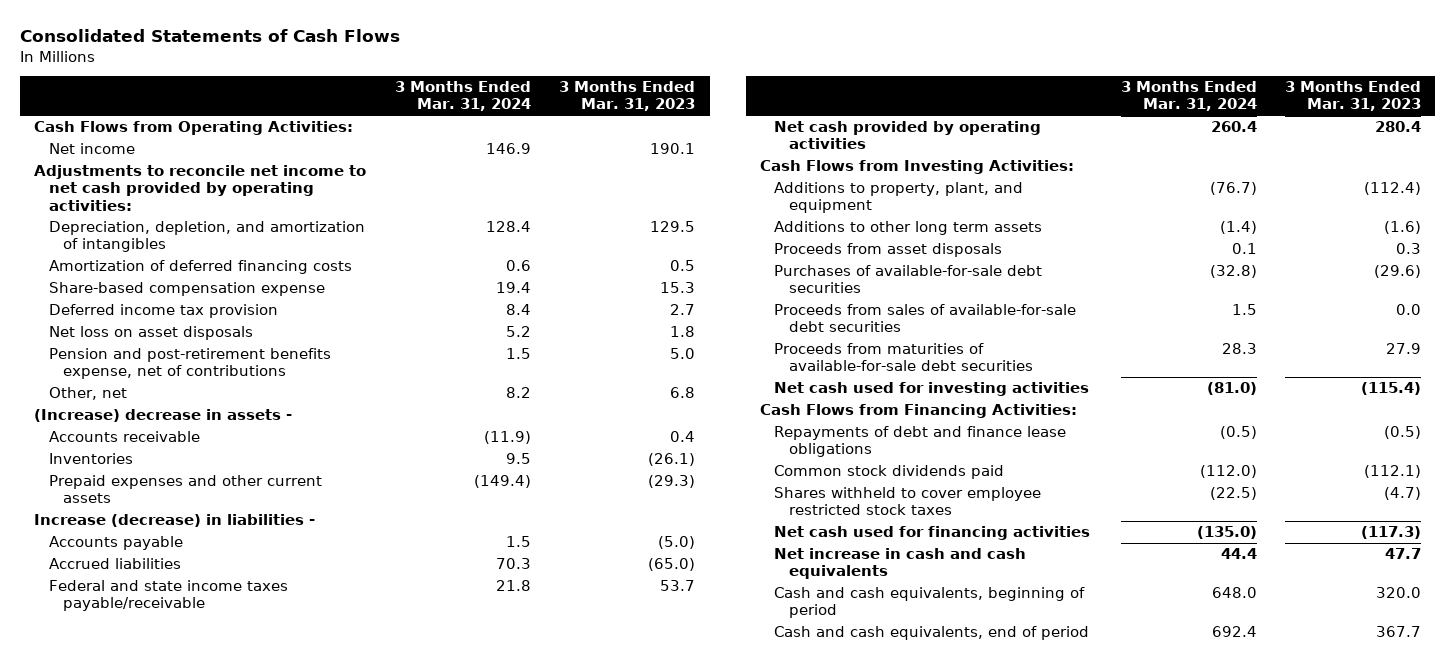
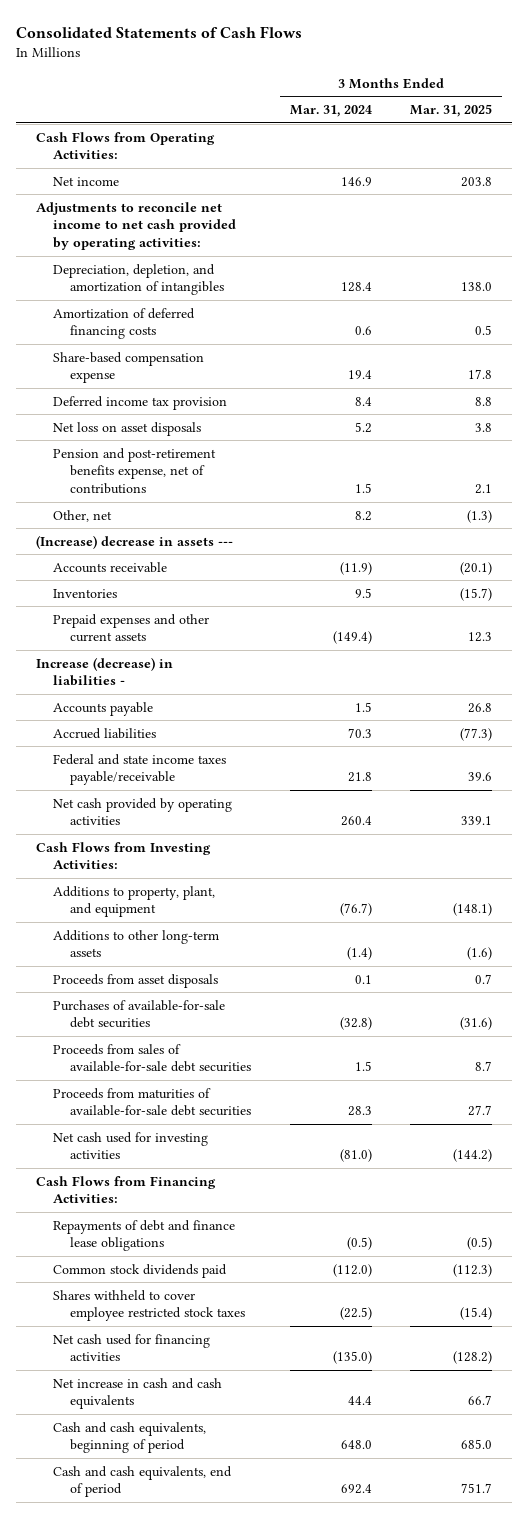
[559,81,696,112] 3 Months Ended Mar. 31, 2023 -> none
none -> [410,104,493,118] Mar. 31, 2025
[34,409,293,423] (Increase) decrease in assets - -> [35,534,233,549] (Increase) decrease in assets ---
[774,221,1043,236] Additions to other long term assets -> [52,929,219,958] Additions to other long-term assets

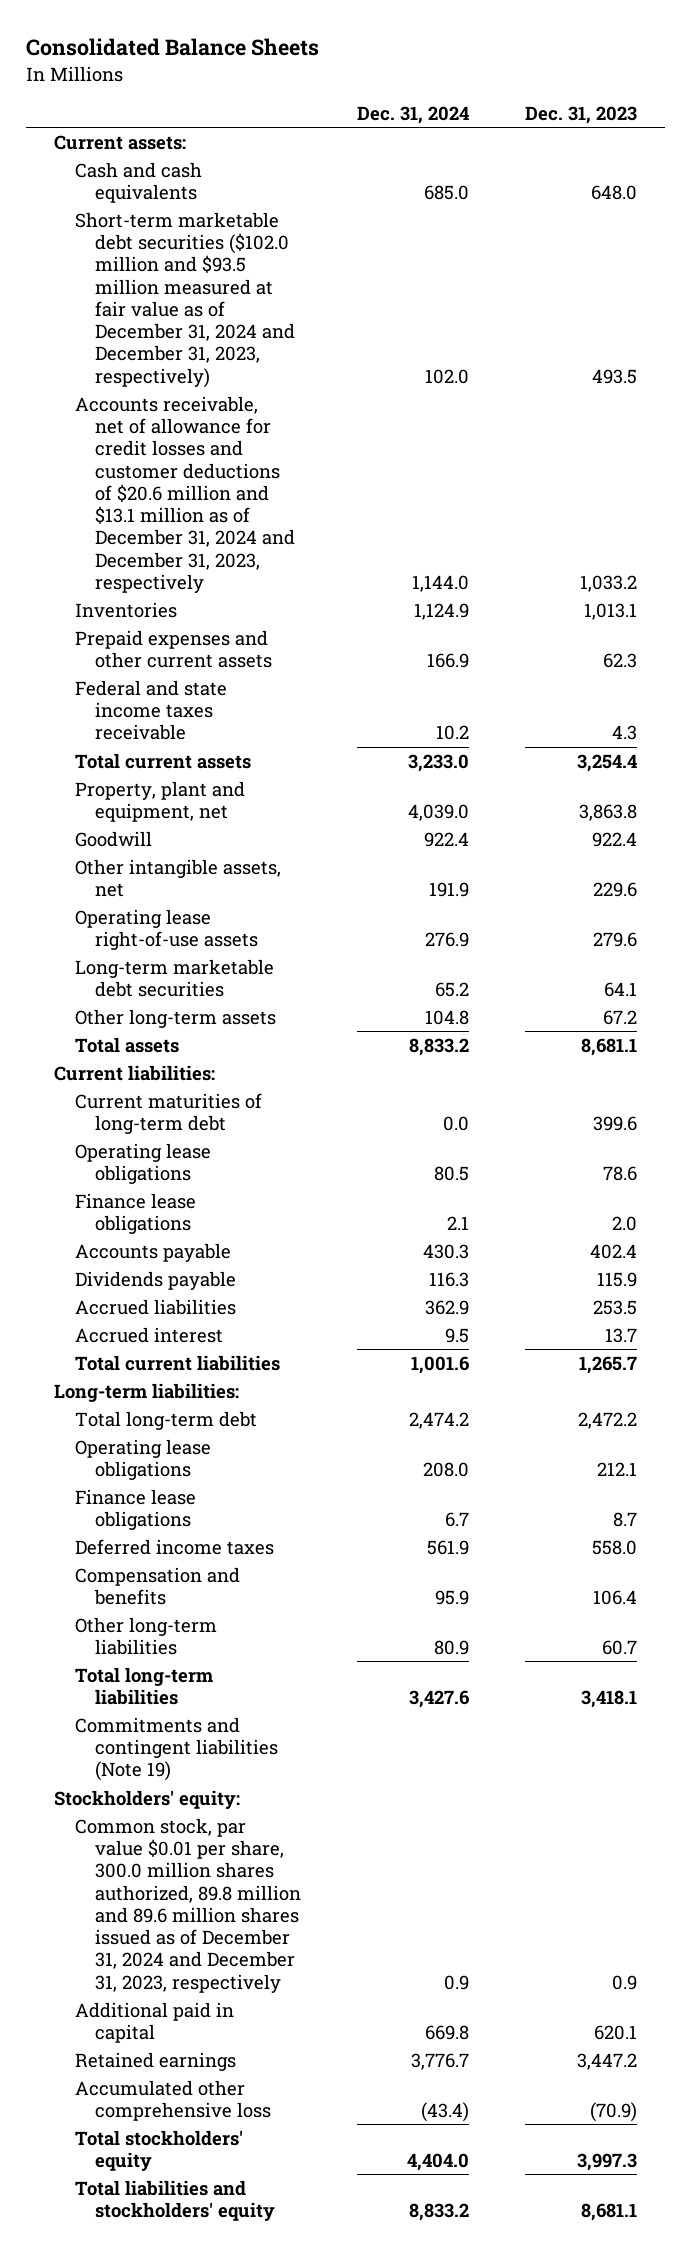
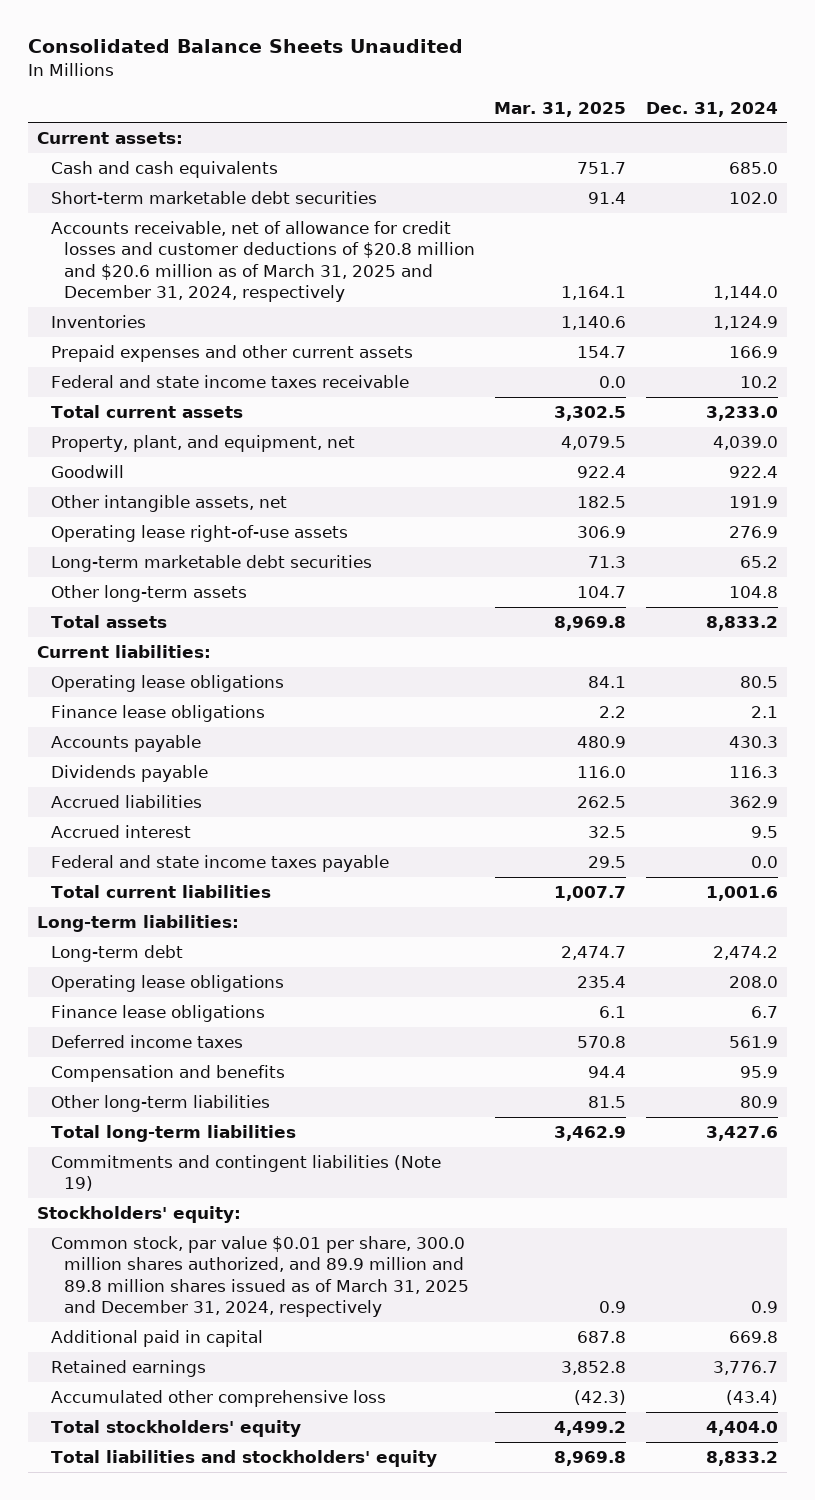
[26,38,320,57] Consolidated Balance Sheets -> [27,39,463,54] Consolidated Balance Sheets Unaudited
[525,105,638,124] Dec. 31, 2023 -> none
none -> [494,101,627,117] Mar. 31, 2025
[74,211,296,388] Short-term marketable debt securities ($102.0 million and $93.5 million measured at fair value as of December 31, 2024 and December 31, 2023, respectively) -> [50,191,377,205] Short-term marketable debt securities
[74,395,296,593] Accounts receivable, net of allowance for credit losses and customer deductions of $20.6 million and $13.1 million as of December 31, 2024 and December 31, 2023, respectively -> [50,221,476,303] Accounts receivable, net of allowance for credit losses and customer deductions of $20.8 million and $20.6 million as of March 31, 2025 and December 31, 2024, respectively
[74,780,245,823] Property, plant and equipment, net -> [50,435,355,453] Property, plant, and equipment, net
[74,1092,262,1135] Current maturities of long-term debt -> none
none -> [50,855,389,873] Federal and state income taxes payable
[74,1410,257,1430] Total long-term debt -> [50,945,183,963] Long-term debt
[74,1817,302,1993] Common stock, par value $0.01 per share, 300.0 million shares authorized, 89.8 million and 89.6 million shares issued as of December 31, 2024 and December 31, 2023, respectively -> [50,1236,470,1318] Common stock, par value $0.01 per share, 300.0 million shares authorized, and 89.9 million and 89.8 million shares issued as of March 31, 2025 and December 31, 2024, respectively

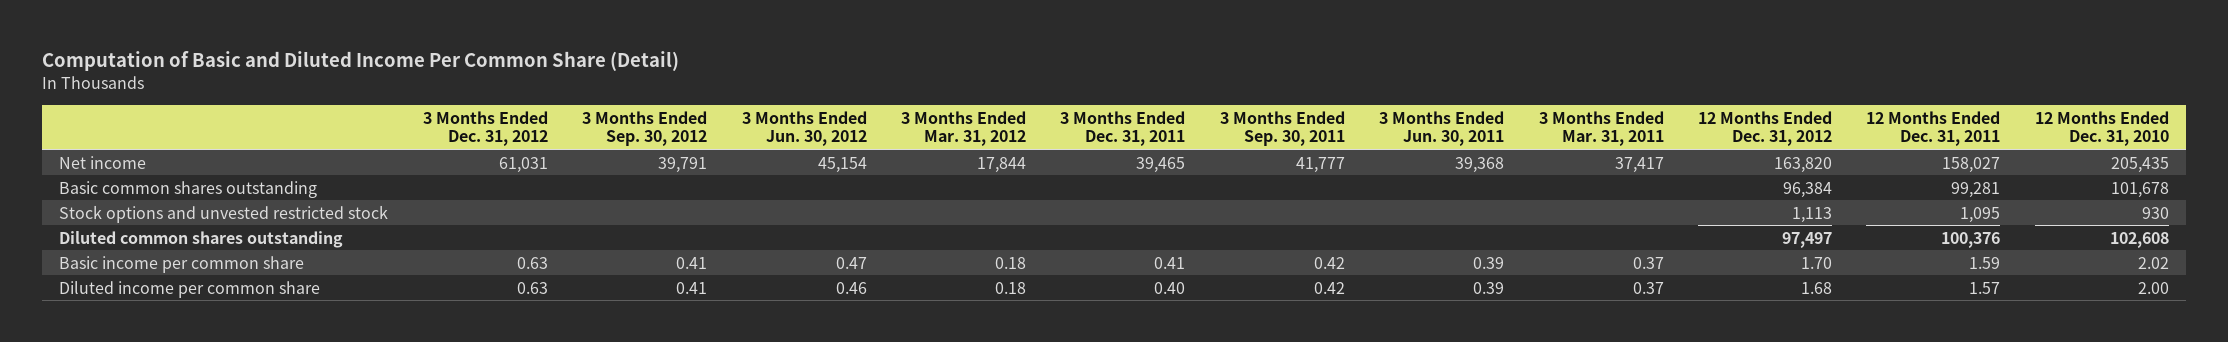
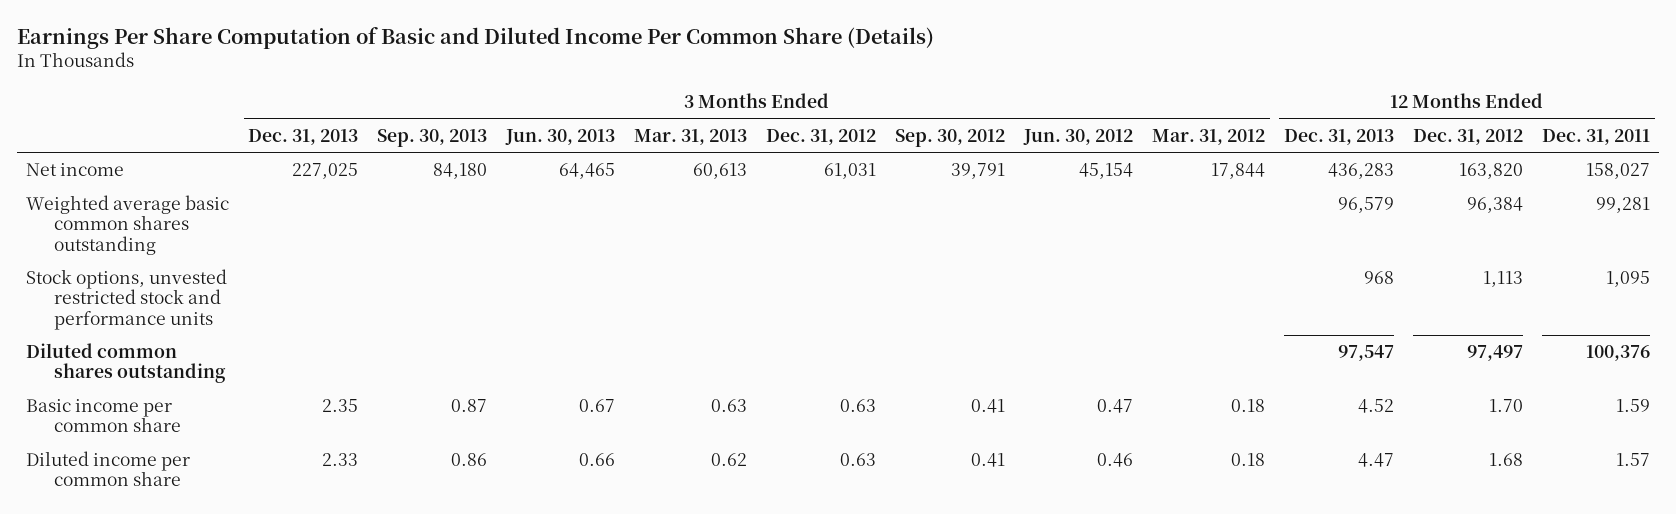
[42,51,680,72] Computation of Basic and Diluted Income Per Common Share (Detail) -> [16,26,934,49] Earnings Per Share Computation of Basic and Diluted Income Per Common Share (Details)
[1060,110,1186,147] 3 Months Ended Dec. 31, 2011 -> none
[1219,110,1345,147] 3 Months Ended Sep. 30, 2011 -> none
[1379,110,1505,147] 3 Months Ended Jun. 30, 2011 -> none
[1538,110,1664,147] 3 Months Ended Mar. 31, 2011 -> none
[2034,110,2169,147] 12 Months Ended Dec. 31, 2010 -> none
none -> [248,128,359,145] Dec. 31, 2013
none -> [377,128,488,147] Sep. 30, 2013
none -> [505,128,616,145] Jun. 30, 2013
none -> [634,128,748,145] Mar. 31, 2013
none -> [1284,128,1395,145] Dec. 31, 2013
[59,180,318,198] Basic common shares outstanding -> [26,195,230,255] Weighted average basic common shares outstanding
[59,204,389,223] Stock options and unvested restricted stock -> [26,269,228,330] Stock options, unvested restricted stock and performance units

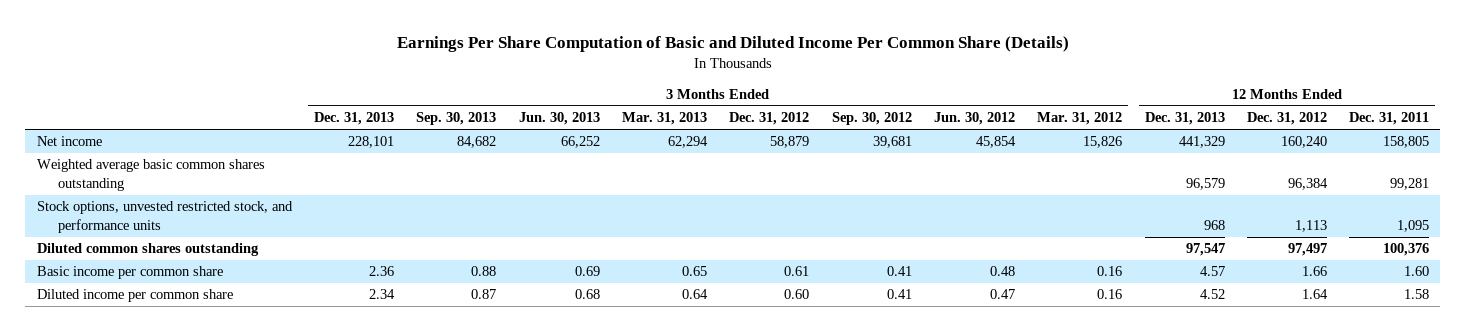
[292,163,359,180] 227,025 -> [347,136,394,149] 228,101
[433,163,488,180] 84,180 -> [457,136,497,149] 84,682
[559,163,616,180] 64,465 -> [560,136,600,149] 66,252
[693,163,748,180] 60,613 -> [667,136,708,149] 62,294
[824,163,877,180] 61,031 -> [770,136,810,149] 58,879
[951,163,1006,180] 39,791 -> [872,136,912,149] 39,681
[1079,163,1134,180] 45,154 -> [975,136,1016,149] 45,854
[1211,163,1266,180] 17,844 -> [1083,136,1123,149] 15,826
[1328,163,1395,180] 436,283 -> [1178,136,1225,149] 441,329
[1459,163,1524,180] 163,820 -> [1280,136,1327,149] 160,240
[1585,163,1650,180] 158,027 -> [1383,136,1430,149] 158,805
[26,269,228,330] Stock options, unvested restricted stock and performance units -> [36,201,293,234] Stock options, unvested restricted stock, and performance units
[322,399,359,413] 2.35 -> [368,266,394,277] 2.36
[451,399,488,413] 0.87 -> [471,266,497,277] 0.88
[579,399,616,413] 0.67 -> [574,266,600,277] 0.69
[711,399,748,413] 0.63 -> [681,266,707,277] 0.65
[840,399,877,413] 0.63 -> [784,266,810,277] 0.61
[1097,399,1134,414] 0.47 -> [989,266,1015,277] 0.48
[1231,399,1266,413] 0.18 -> [1097,266,1123,277] 0.16
[1358,399,1395,414] 4.52 -> [1199,266,1225,277] 4.57
[1489,399,1524,413] 1.70 -> [1301,266,1327,277] 1.66
[1615,399,1650,413] 1.59 -> [1404,266,1430,277] 1.60
[322,453,359,467] 2.33 -> [368,289,395,300] 2.34
[451,453,488,467] 0.86 -> [471,289,497,300] 0.87
[579,453,616,467] 0.66 -> [574,289,600,300] 0.68
[711,453,748,467] 0.62 -> [681,289,708,300] 0.64
[840,453,877,467] 0.63 -> [784,289,810,300] 0.60
[1097,453,1134,468] 0.46 -> [989,289,1015,300] 0.47
[1231,453,1266,467] 0.18 -> [1097,289,1123,300] 0.16
[1358,453,1395,468] 4.47 -> [1199,289,1225,300] 4.52
[1489,453,1524,467] 1.68 -> [1301,289,1328,300] 1.64
[1615,453,1650,467] 1.57 -> [1404,289,1430,300] 1.58

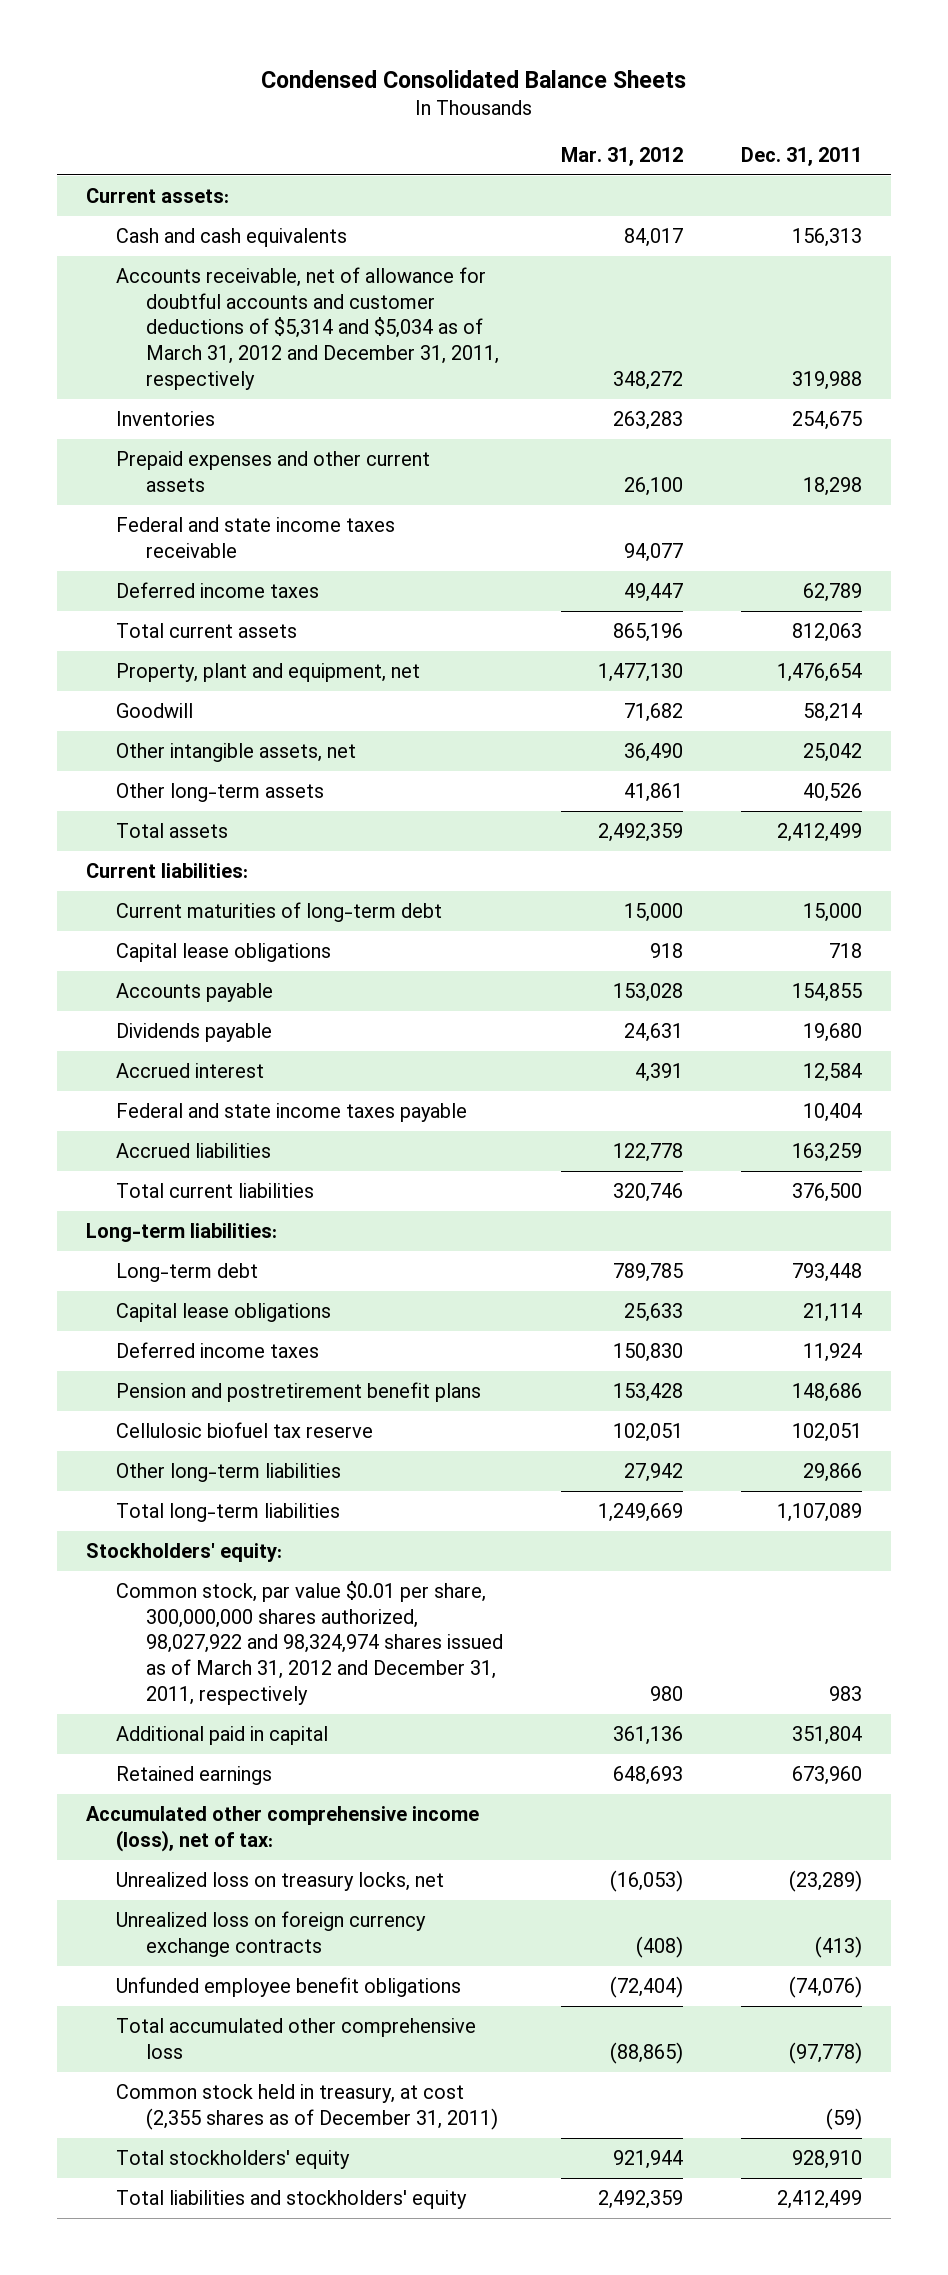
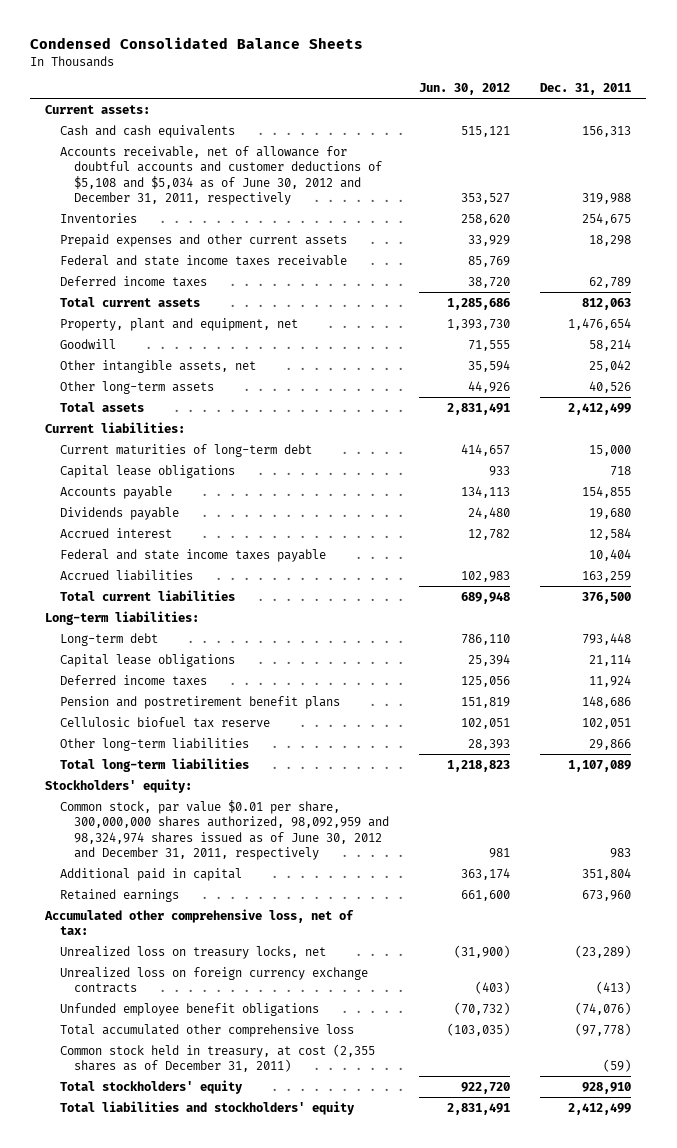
[560,146,683,166] Mar. 31, 2012 -> none
none -> [419,83,511,96] Jun. 30, 2012
[115,267,499,390] Accounts receivable, net of allowance for doubtful accounts and customer deductions of $5,314 and $5,034 as of March 31, 2012 and December 31, 2011, respectively -> [59,145,383,206] Accounts receivable, net of allowance for doubtful accounts and customer deductions of $5,108 and $5,034 as of June 30, 2012 and December 31, 2011, respectively
[115,1581,503,1705] Common stock, par value $0.01 per share, 300,000,000 shares authorized, 98,027,922 and 98,324,974 shares issued as of March 31, 2012 and December 31, 2011, respectively -> [59,799,390,861] Common stock, par value $0.01 per share, 300,000,000 shares authorized, 98,092,959 and 98,324,974 shares issued as of June 30, 2012 and December 31, 2011, respectively
[85,1806,479,1852] Accumulated other comprehensive income (loss), net of tax: -> [44,908,355,936] Accumulated other comprehensive loss, net of tax:

